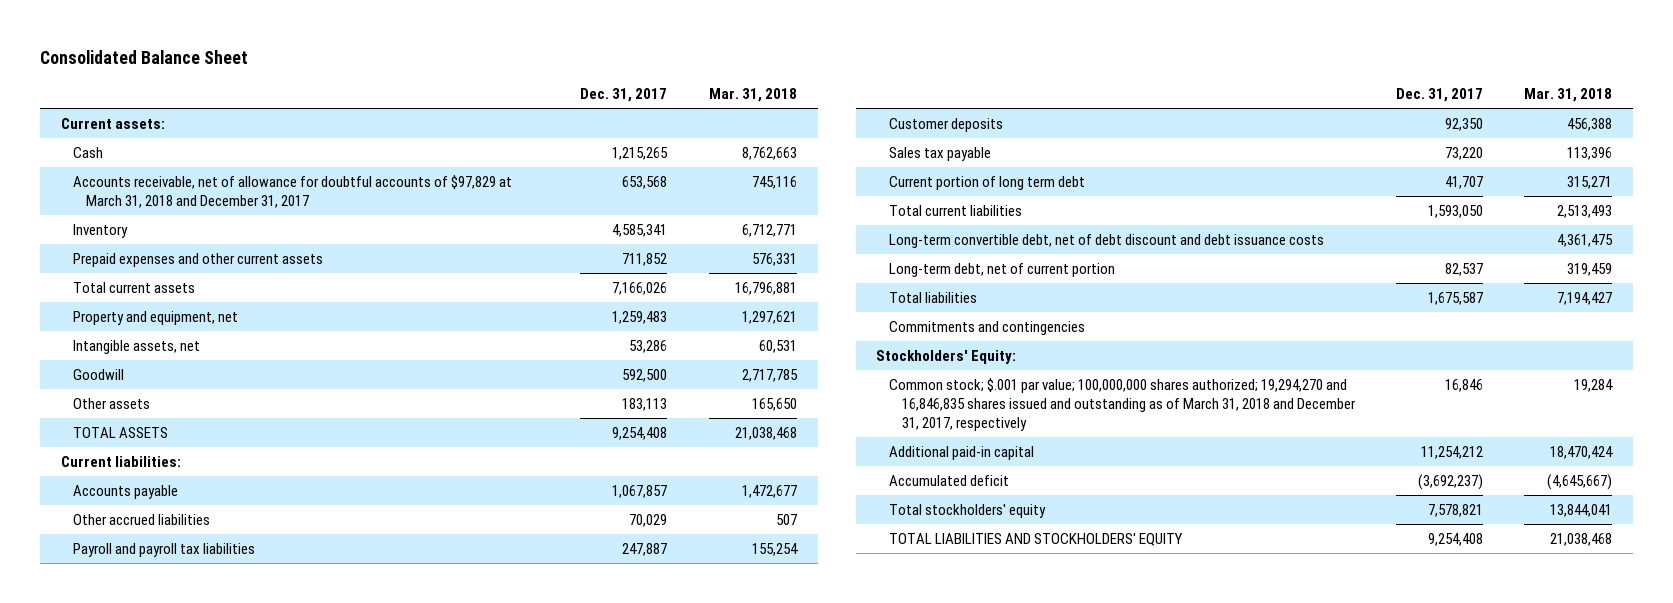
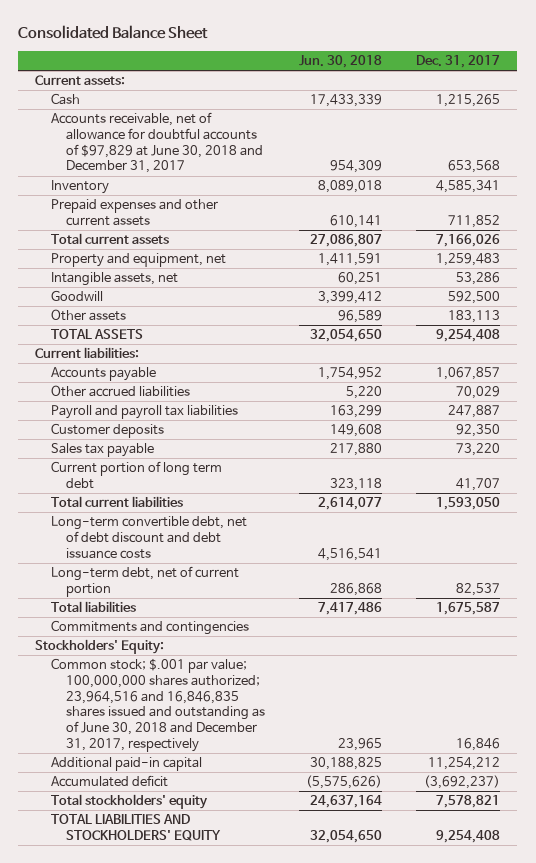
[708,87,797,102] Mar. 31, 2018 -> none
none -> [299,55,383,69] Jun. 30, 2018
[73,175,513,209] Accounts receivable, net of allowance for doubtful accounts of $97,829 at March 31, 2018 and December 31, 2017 -> [50,112,264,174] Accounts receivable, net of allowance for doubtful accounts of $97,829 at June 30, 2018 and December 31, 2017
[888,378,1356,432] Common stock; $.001 par value; 100,000,000 shares authorized; 19,294,270 and 16,846,835 shares issued and outstanding as of March 31, 2018 and December 31, 2017, respectively -> [50,658,266,752] Common stock; $.001 par value; 100,000,000 shares authorized; 23,964,516 and 16,846,835 shares issued and outstanding as of June 30, 2018 and December 31, 2017, respectively

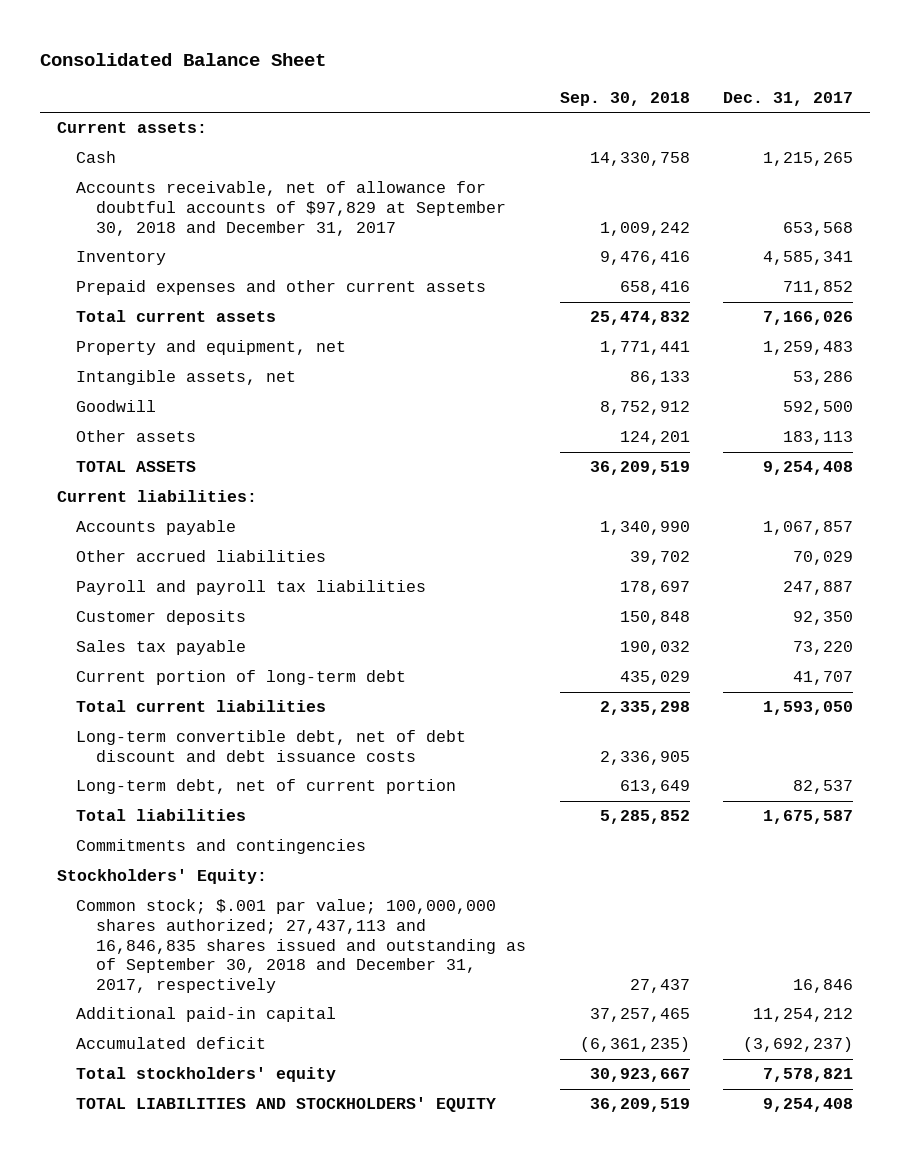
[299,55,383,69] Jun. 30, 2018 -> none
none -> [559,91,690,106] Sep. 30, 2018
[50,112,264,174] Accounts receivable, net of allowance for doubtful accounts of $97,829 at June 30, 2018 and December 31, 2017 -> [76,181,507,236] Accounts receivable, net of allowance for doubtful accounts of $97,829 at September 30, 2018 and December 31, 2017
[50,461,222,489] Current portion of long term debt -> [76,670,407,686] Current portion of long-term debt
[50,658,266,752] Common stock; $.001 par value; 100,000,000 shares authorized; 23,964,516 and 16,846,835 shares issued and outstanding as of June 30, 2018 and December 31, 2017, respectively -> [76,899,527,993] Common stock; $.001 par value; 100,000,000 shares authorized; 27,437,113 and 16,846,835 shares issued and outstanding as of September 30, 2018 and December 31, 2017, respectively

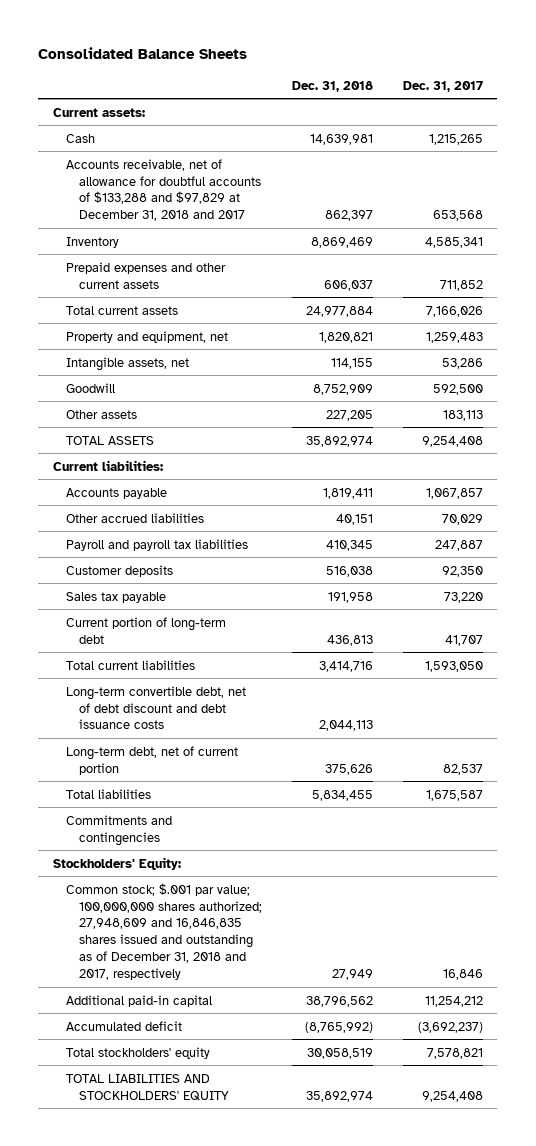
[40,52,327,66] Consolidated Balance Sheet -> [38,46,248,59] Consolidated Balance Sheets
[559,91,690,106] Sep. 30, 2018 -> none
none -> [291,80,373,92] Dec. 31, 2018
[76,181,507,236] Accounts receivable, net of allowance for doubtful accounts of $97,829 at September 30, 2018 and December 31, 2017 -> [65,158,261,222] Accounts receivable, net of allowance for doubtful accounts of $133,288 and $97,829 at December 31, 2018 and 2017
[76,899,527,993] Common stock; $.001 par value; 100,000,000 shares authorized; 27,437,113 and 16,846,835 shares issued and outstanding as of September 30, 2018 and December 31, 2017, respectively -> [65,882,262,981] Common stock; $.001 par value; 100,000,000 shares authorized; 27,948,609 and 16,846,835 shares issued and outstanding as of December 31, 2018 and 2017, respectively

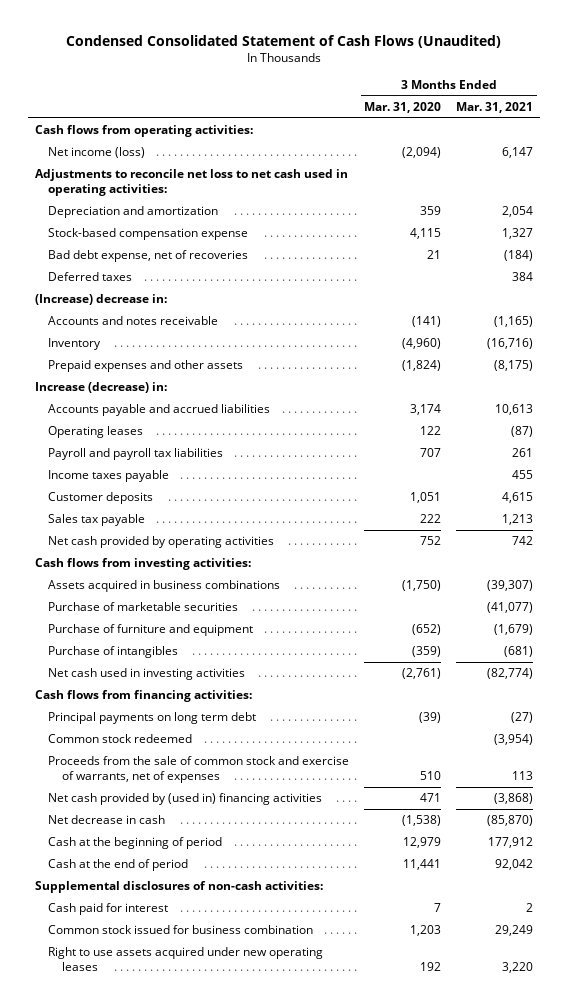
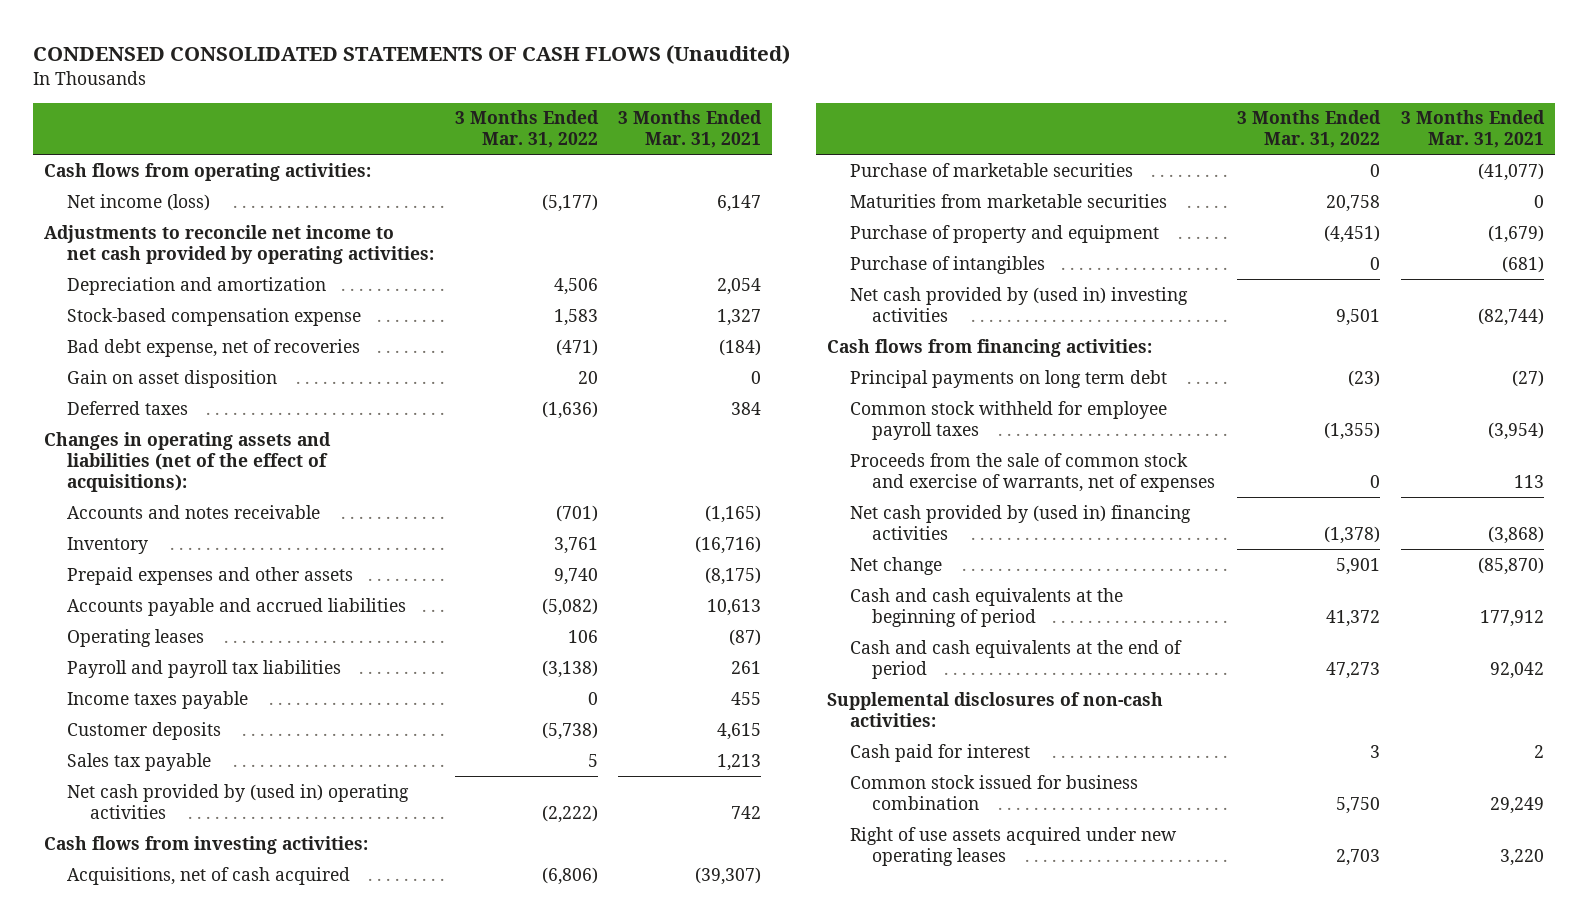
[66,35,502,49] Condensed Consolidated Statement of Cash Flows (Unaudited) -> [33,44,791,64] CONDENSED CONSOLIDATED STATEMENTS OF CASH FLOWS (Unaudited)
[364,102,442,114] Mar. 31, 2020 -> none
none -> [454,110,599,149] 3 Months Ended Mar. 31, 2022
[35,169,349,196] Adjustments to reconcile net loss to net cash used in operating activities: -> [43,224,434,264] Adjustments to reconcile net income to net cash provided by operating activities:
none -> [66,369,277,388] Gain on asset disposition
[35,294,168,306] (Increase) decrease in: -> none
none -> [43,431,331,493] Changes in operating assets and liabilities (net of the effect of acquisitions):
[35,382,168,394] Increase (decrease) in: -> none
[48,536,275,549] Net cash provided by operating activities -> [66,783,409,819] Net cash provided by (used in) operating activities
[48,580,281,593] Assets acquired in business combinations -> [66,866,350,885] Acquisitions, net of cash acquired
none -> [849,193,1167,208] Maturities from marketable securities
[48,624,254,637] Purchase of furniture and equipment -> [849,224,1159,243] Purchase of property and equipment
[48,668,246,681] Net cash used in investing activities -> [849,286,1188,322] Net cash provided by (used in) investing activities
[487,668,534,680] (82,774) -> [1478,307,1545,326] (82,744)
[48,734,193,744] Common stock redeemed -> [849,400,1167,440] Common stock withheld for employee payroll taxes
[48,815,166,825] Net decrease in cash -> [849,556,942,575] Net change
[48,837,223,850] Cash at the beginning of period -> [849,587,1123,627] Cash and cash equivalents at the beginning of period
[48,859,189,872] Cash at the end of period -> [849,639,1182,679] Cash and cash equivalents at the end of period
[48,947,324,971] Right to use assets acquired under new operating leases -> [849,826,1177,866] Right of use assets acquired under new operating leases

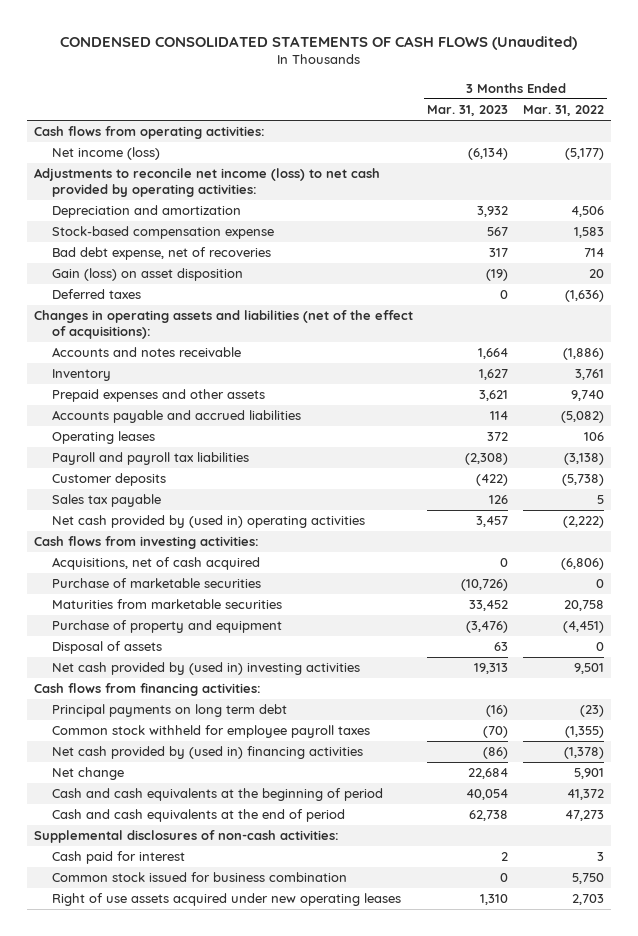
[618,110,763,149] 3 Months Ended Mar. 31, 2021 -> none
none -> [427,104,509,116] Mar. 31, 2023
[43,224,434,264] Adjustments to reconcile net income to net cash provided by operating activities: -> [34,168,381,197] Adjustments to reconcile net income (loss) to net cash provided by operating activities:
[555,338,598,356] (471) -> [583,248,604,258] 714
[66,369,277,388] Gain on asset disposition -> [51,268,243,282] Gain (loss) on asset disposition
[555,504,598,522] (701) -> [562,348,604,361] (1,886)
[66,690,248,709] Income taxes payable -> none
[849,255,1045,274] Purchase of intangibles -> none
none -> [51,641,162,655] Disposal of assets
[849,452,1216,492] Proceeds from the sale of common stock and exercise of warrants, net of expenses -> none

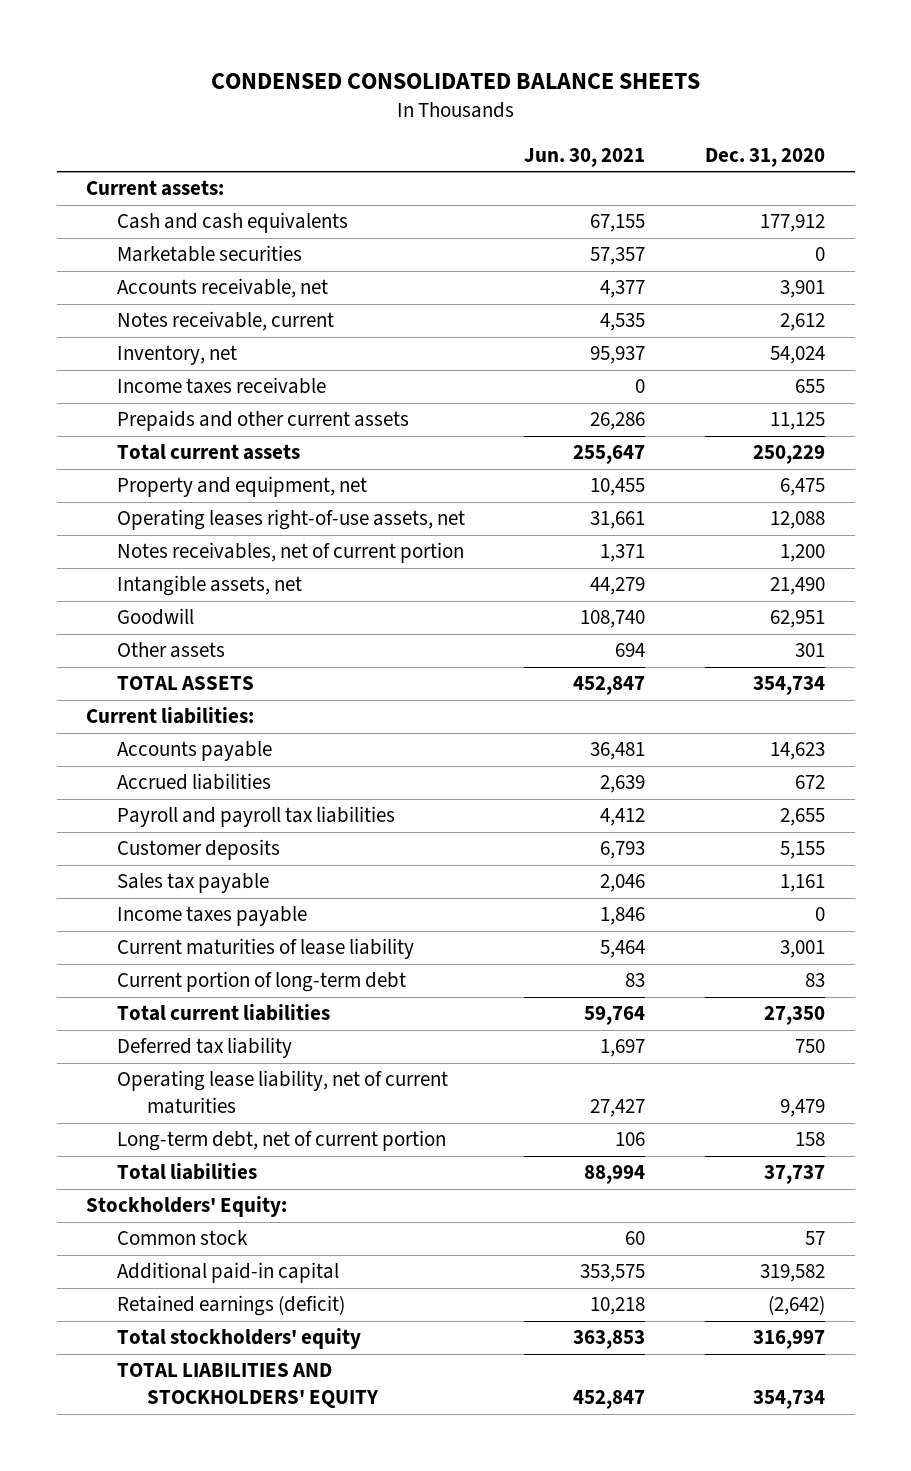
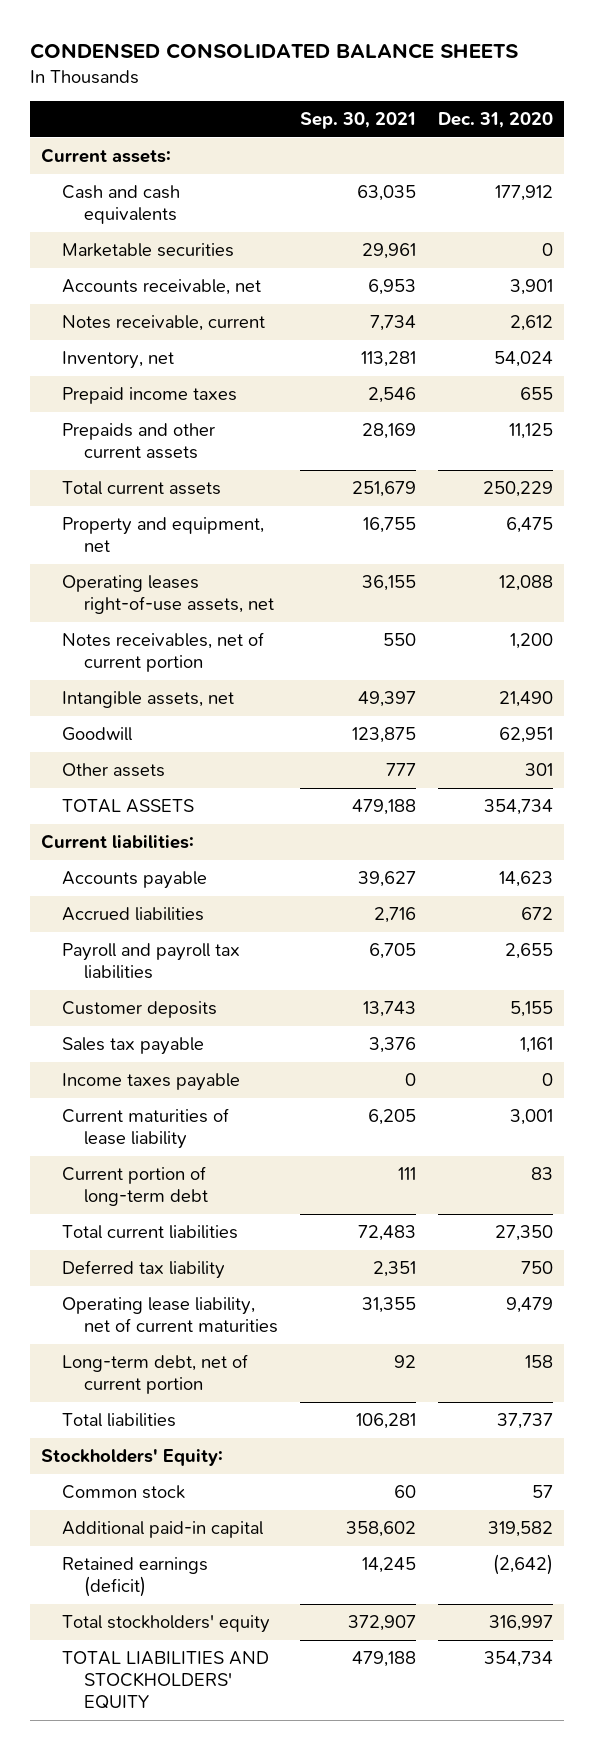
[524,147,646,167] Jun. 30, 2021 -> none
none -> [300,112,417,130] Sep. 30, 2021
[116,377,326,395] Income taxes receivable -> [62,387,238,405] Prepaid income taxes

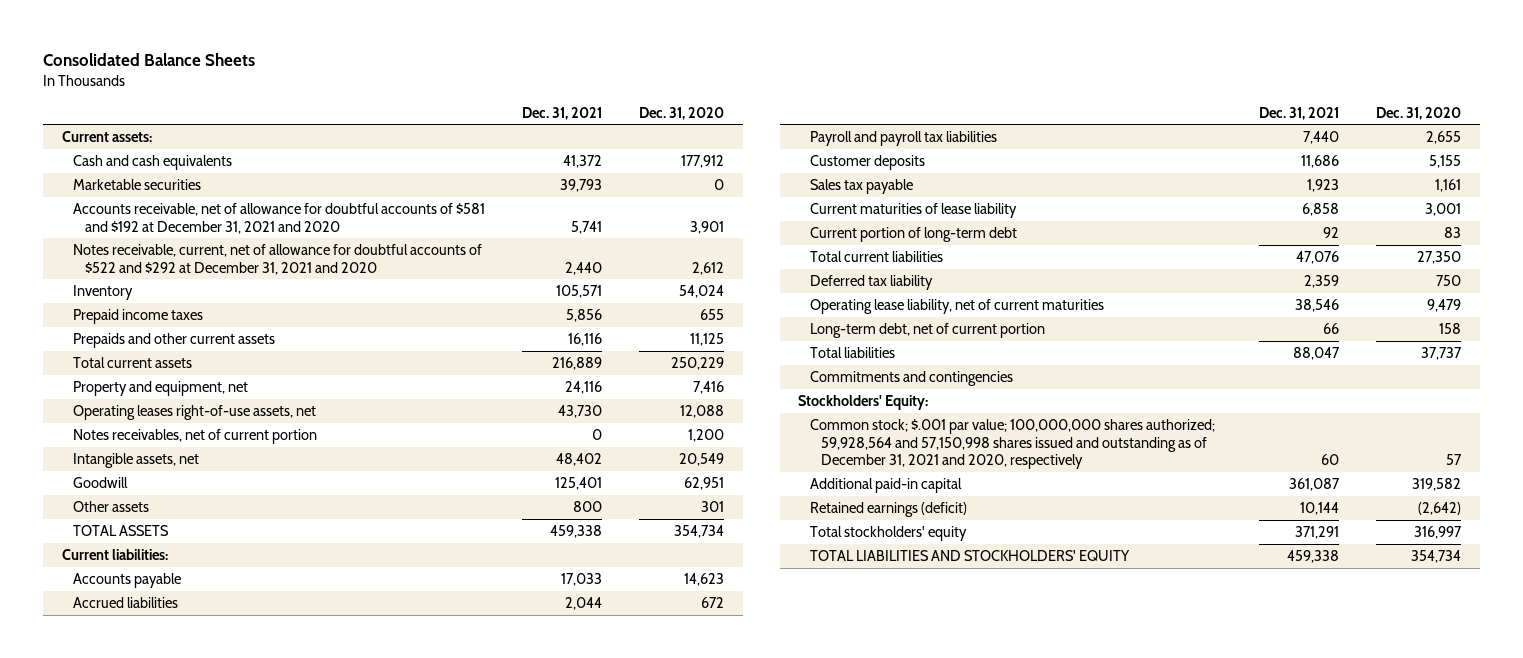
[29,43,518,60] CONDENSED CONSOLIDATED BALANCE SHEETS -> [43,52,256,66] Consolidated Balance Sheets
[300,112,417,130] Sep. 30, 2021 -> none
none -> [522,106,603,120] Dec. 31, 2021
[62,279,262,296] Accounts receivable, net -> [73,202,486,234] Accounts receivable, net of allowance for doubtful accounts of $581 and $192 at December 31, 2021 and 2020
[62,315,266,332] Notes receivable, current -> [73,243,483,275] Notes receivable, current, net of allowance for doubtful accounts of $522 and $292 at December 31, 2021 and 2020
[62,351,175,370] Inventory, net -> [73,284,134,300] Inventory
[506,517,554,534] 6,475 -> [693,380,725,394] 7,416
[499,691,554,708] 21,490 -> [679,452,725,466] 20,549
[62,1073,241,1092] Income taxes payable -> none
none -> [809,370,1013,386] Commitments and contingencies
[62,1485,186,1500] Common stock -> [809,418,1215,470] Common stock; $.001 par value; 100,000,000 shares authorized; 59,928,564 and 57,150,998 shares issued and outstanding as of December 31, 2021 and 2020, respectively

